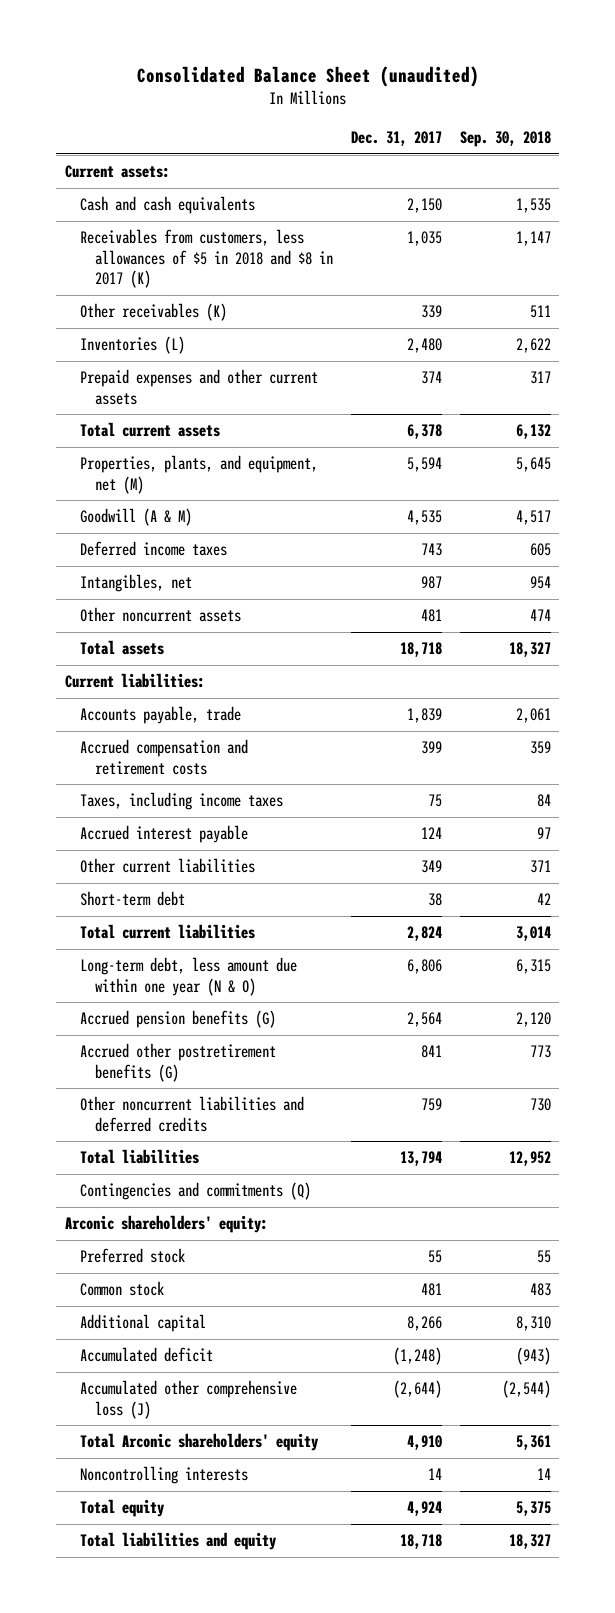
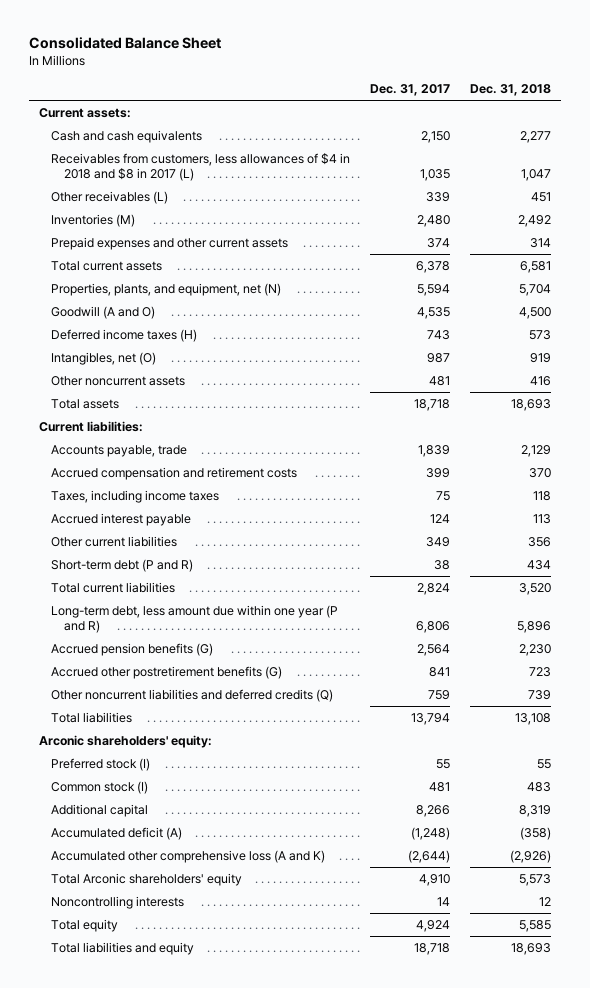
[136,65,479,87] Consolidated Balance Sheet (unaudited) -> [28,37,221,50] Consolidated Balance Sheet
[459,130,551,147] Sep. 30, 2018 -> none
none -> [470,84,552,97] Dec. 31, 2018
[80,229,334,288] Receivables from customers, less allowances of $5 in 2018 and $8 in 2017 (K) -> [51,152,351,182] Receivables from customers, less allowances of $4 in 2018 and $8 in 2017 (L)
[80,303,228,322] Other receivables (K) -> [51,190,169,204] Other receivables (L)
[80,336,186,355] Inventories (L) -> [51,213,136,227] Inventories (M)
[80,455,319,494] Properties, plants, and equipment, net (M) -> [51,282,282,296] Properties, plants, and equipment, net (N)
[80,508,193,527] Goodwill (A & M) -> [51,305,156,319] Goodwill (A and O)
[80,541,228,557] Deferred income taxes -> [51,328,198,342] Deferred income taxes (H)
[80,574,193,593] Intangibles, net -> [51,351,157,365] Intangibles, net (O)
[80,891,186,907] Short-term debt -> [51,558,194,572] Short-term debt (P and R)
[80,957,298,996] Long-term debt, less amount due within one year (N & O) -> [51,604,339,634] Long-term debt, less amount due within one year (P and R)
[80,1096,305,1132] Other noncurrent liabilities and deferred credits -> [51,688,334,702] Other noncurrent liabilities and deferred credits (Q)
[80,1182,312,1201] Contingencies and commitments (Q) -> none
[80,1248,186,1264] Preferred stock -> [51,757,151,771] Preferred stock (I)
[80,1281,165,1297] Common stock -> [51,780,149,794] Common stock (I)
[80,1347,214,1363] Accumulated deficit -> [51,826,183,840] Accumulated deficit (A)
[80,1380,298,1419] Accumulated other comprehensive loss (J) -> [51,849,326,863] Accumulated other comprehensive loss (A and K)

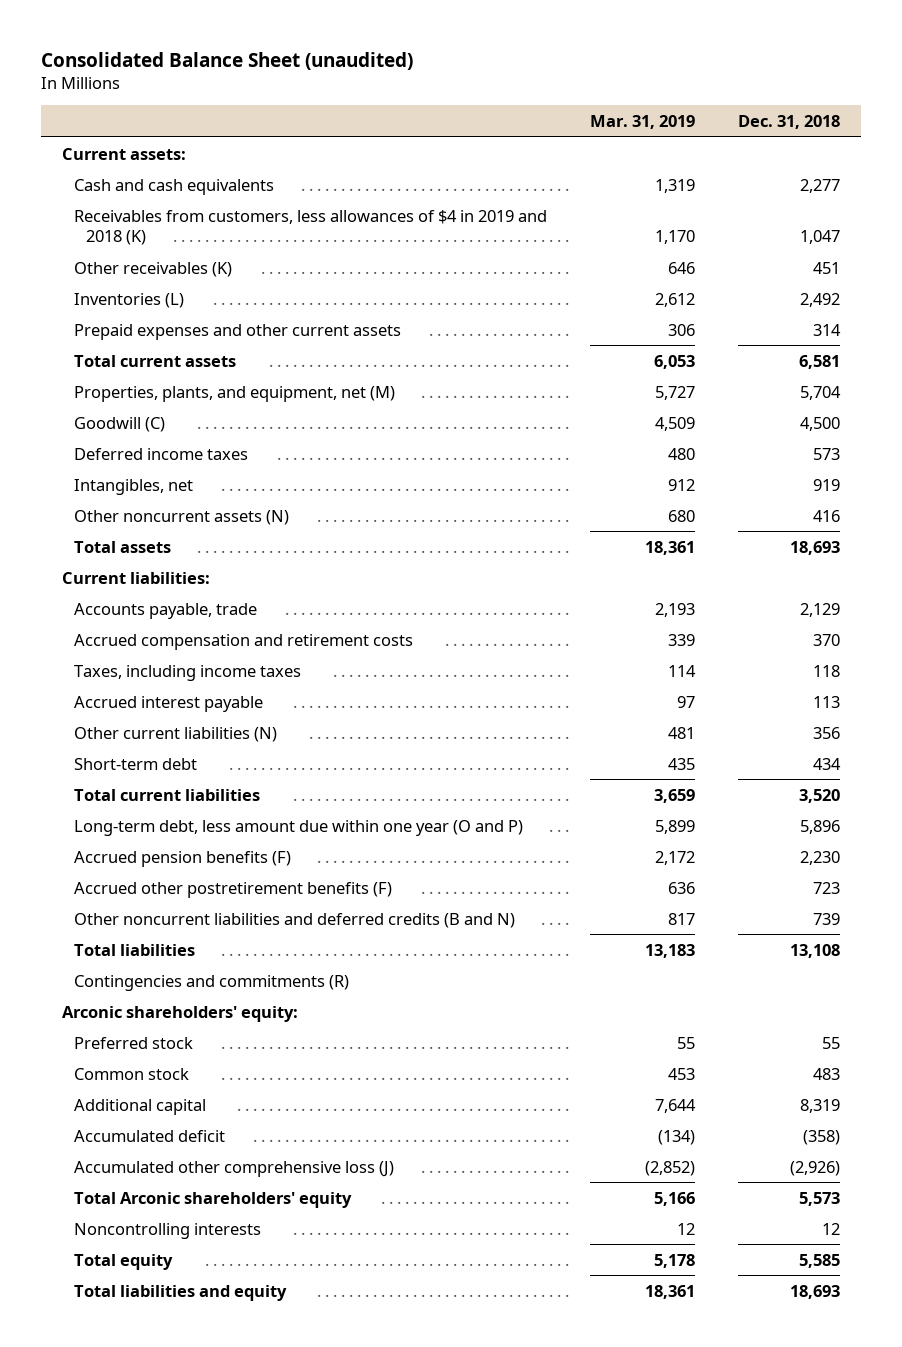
[28,37,221,50] Consolidated Balance Sheet -> [40,51,413,70] Consolidated Balance Sheet (unaudited)
[370,84,451,97] Dec. 31, 2017 -> none
none -> [589,115,695,130] Mar. 31, 2019
[51,152,351,182] Receivables from customers, less allowances of $4 in 2018 and $8 in 2017 (L) -> [74,209,548,245] Receivables from customers, less allowances of $4 in 2019 and 2018 (K)
[51,190,169,204] Other receivables (L) -> [74,261,233,277] Other receivables (K)
[51,213,136,227] Inventories (M) -> [74,292,185,308] Inventories (L)
[51,282,282,296] Properties, plants, and equipment, net (N) -> [74,385,396,402] Properties, plants, and equipment, net (M)
[51,305,156,319] Goodwill (A and O) -> [74,416,166,432] Goodwill (C)
[51,328,198,342] Deferred income taxes (H) -> [74,447,249,460] Deferred income taxes
[51,351,157,365] Intangibles, net (O) -> [74,478,194,495] Intangibles, net
[51,375,186,386] Other noncurrent assets -> [74,509,290,525] Other noncurrent assets (N)
[51,535,178,547] Other current liabilities -> [74,726,278,742] Other current liabilities (N)
[51,558,194,572] Short-term debt (P and R) -> [74,757,198,770] Short-term debt
[51,604,339,634] Long-term debt, less amount due within one year (P and R) -> [74,819,524,836] Long-term debt, less amount due within one year (O and P)
[51,642,214,656] Accrued pension benefits (G) -> [74,850,292,867] Accrued pension benefits (F)
[51,665,283,679] Accrued other postretirement benefits (G) -> [74,881,393,898] Accrued other postretirement benefits (F)
[51,688,334,702] Other noncurrent liabilities and deferred credits (Q) -> [74,912,516,928] Other noncurrent liabilities and deferred credits (B and N)
none -> [74,974,350,991] Contingencies and commitments (R)
[51,757,151,771] Preferred stock (I) -> [74,1036,194,1049] Preferred stock
[51,780,149,794] Common stock (I) -> [74,1067,190,1080] Common stock
[51,826,183,840] Accumulated deficit (A) -> [74,1129,226,1142] Accumulated deficit
[51,849,326,863] Accumulated other comprehensive loss (A and K) -> [74,1160,395,1177] Accumulated other comprehensive loss (J)

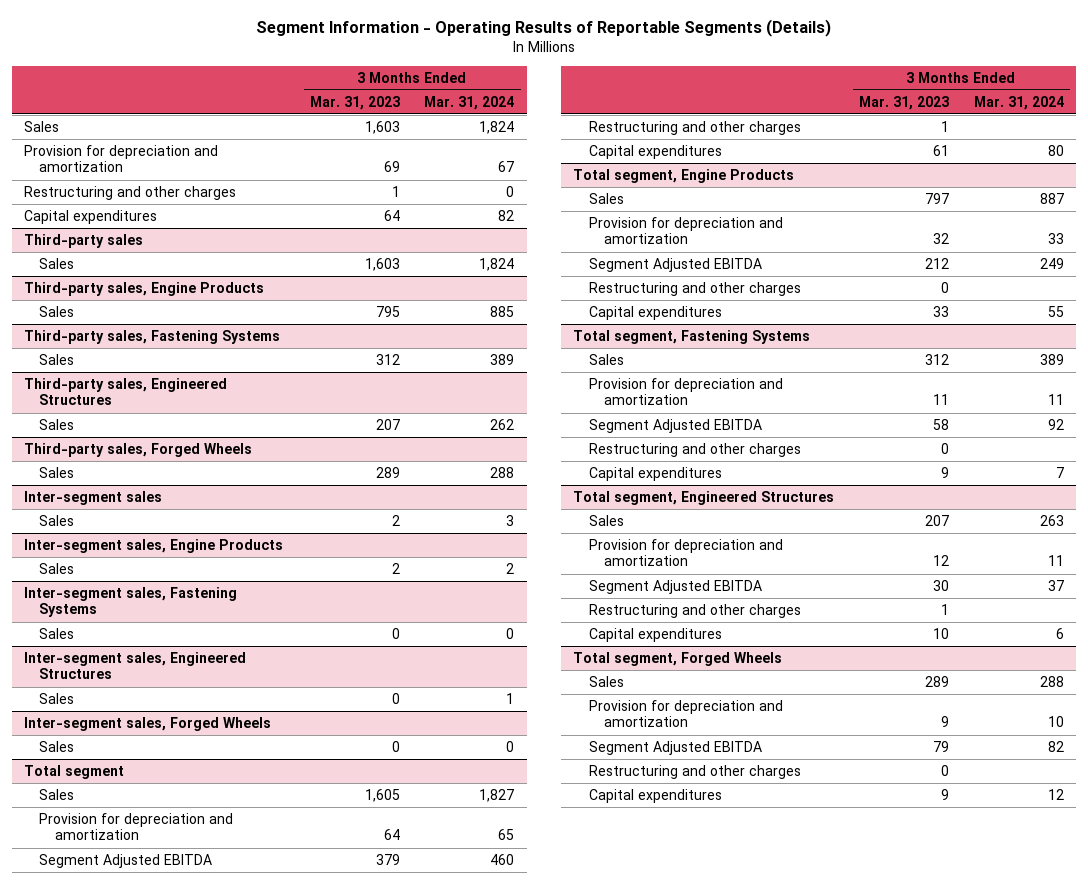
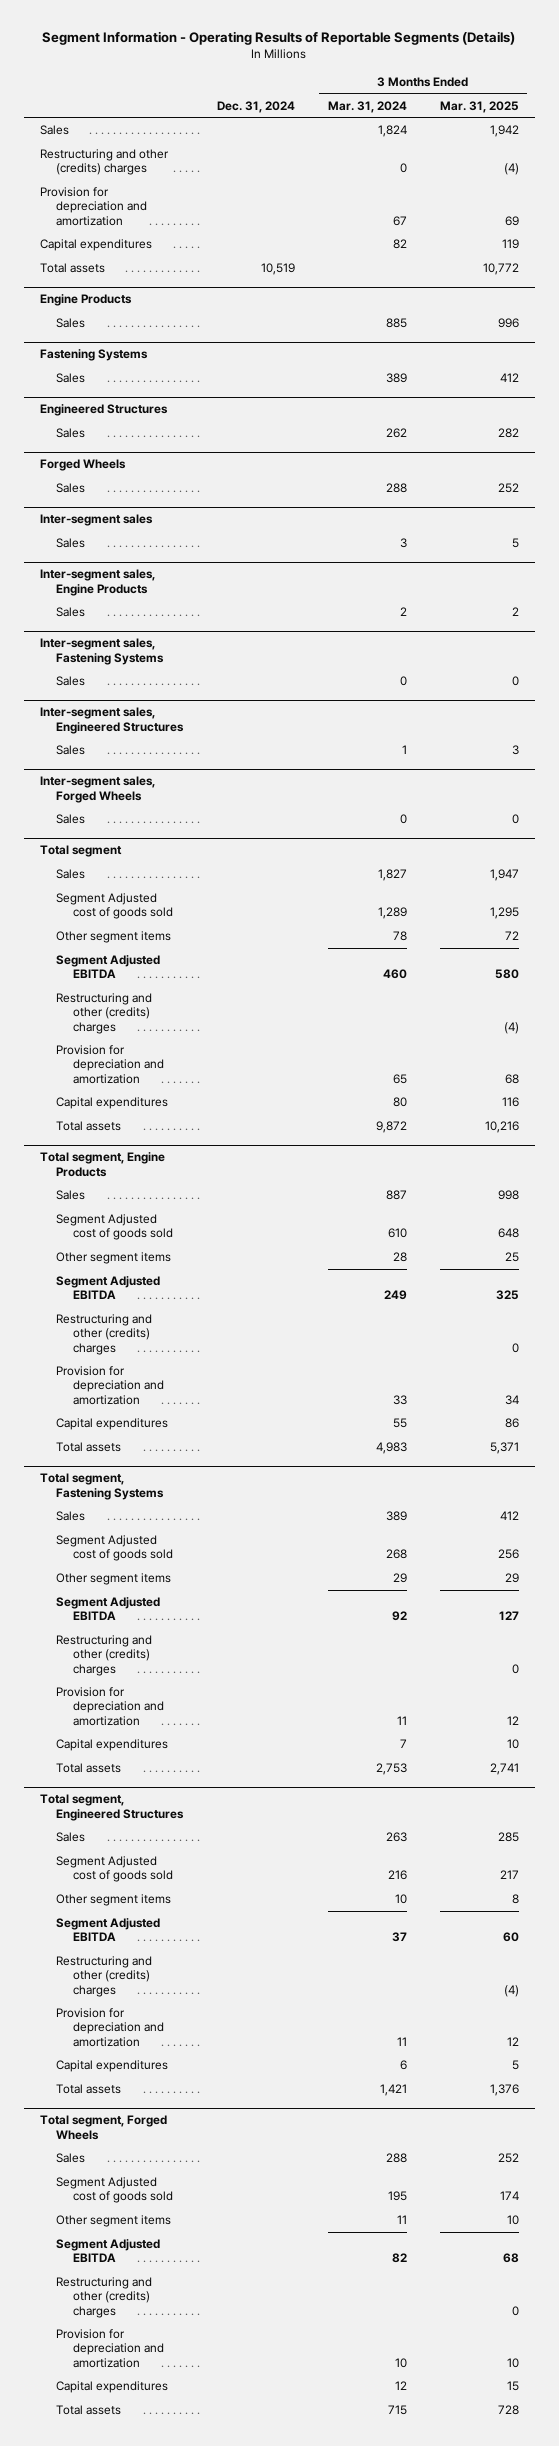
[309,95,400,110] Mar. 31, 2023 -> none
none -> [216,100,295,113] Dec. 31, 2024
none -> [439,100,519,113] Mar. 31, 2025
none -> [40,149,170,176] Restructuring and other (credits) charges
[24,185,237,200] Restructuring and other charges -> none
[24,233,144,248] Third-party sales -> none
[39,257,75,269] Sales -> none
[24,281,265,296] Third-party sales, Engine Products -> none
none -> [40,263,106,274] Total assets
none -> [40,294,133,307] Engine Products
[24,329,281,344] Third-party sales, Fastening Systems -> none
none -> [40,349,149,362] Fastening Systems
[24,377,228,406] Third-party sales, Engineered Structures -> none
none -> [40,404,169,417] Engineered Structures
[24,442,253,457] Third-party sales, Forged Wheels -> none
none -> [40,459,127,472] Forged Wheels
none -> [56,893,173,920] Segment Adjusted cost of goods sold
none -> [56,931,172,944] Other segment items
[588,120,801,135] Restructuring and other charges -> [56,993,153,1034] Restructuring and other (credits) charges
[39,812,234,841] Provision for depreciation and amortization -> [56,1045,164,1084] Provision for depreciation and amortization
none -> [56,1121,122,1132] Total assets
none -> [56,1214,173,1241] Segment Adjusted cost of goods sold
none -> [56,1252,172,1265] Other segment items
[588,281,801,296] Restructuring and other charges -> [56,1314,153,1355] Restructuring and other (credits) charges
[588,216,783,245] Provision for depreciation and amortization -> [56,1366,164,1405] Provision for depreciation and amortization
none -> [56,1442,122,1453] Total assets
none -> [56,1535,173,1562] Segment Adjusted cost of goods sold
none -> [56,1573,172,1586] Other segment items
[588,442,801,457] Restructuring and other charges -> [56,1635,153,1676] Restructuring and other (credits) charges
[588,377,783,406] Provision for depreciation and amortization -> [56,1687,164,1726] Provision for depreciation and amortization
none -> [56,1763,122,1774] Total assets
none -> [56,1856,173,1883] Segment Adjusted cost of goods sold
none -> [56,1894,172,1907] Other segment items
[588,603,801,618] Restructuring and other charges -> [56,1956,153,1997] Restructuring and other (credits) charges
[588,538,783,567] Provision for depreciation and amortization -> [56,2008,164,2047] Provision for depreciation and amortization
none -> [56,2084,122,2095] Total assets
none -> [56,2177,173,2204] Segment Adjusted cost of goods sold
none -> [56,2215,172,2228] Other segment items
[588,764,801,779] Restructuring and other charges -> [56,2277,153,2318] Restructuring and other (credits) charges
[588,699,783,728] Provision for depreciation and amortization -> [56,2329,164,2368] Provision for depreciation and amortization
none -> [56,2405,122,2416] Total assets

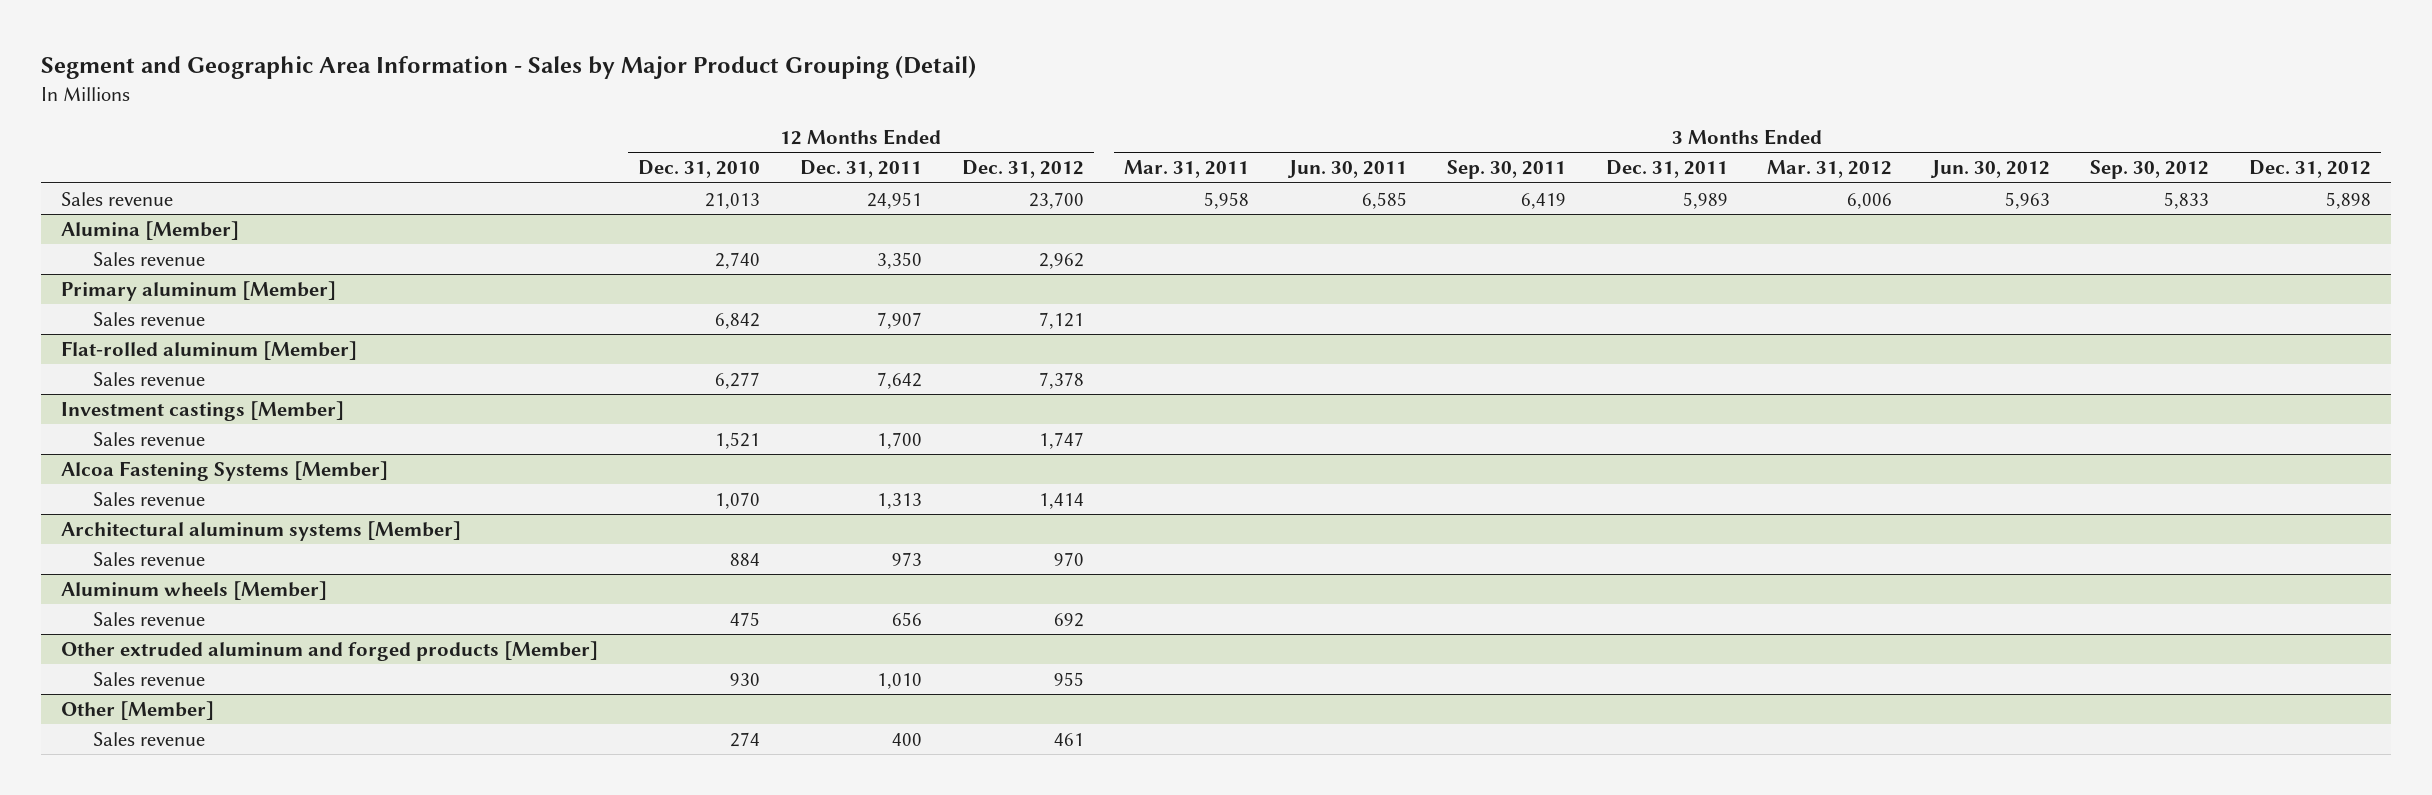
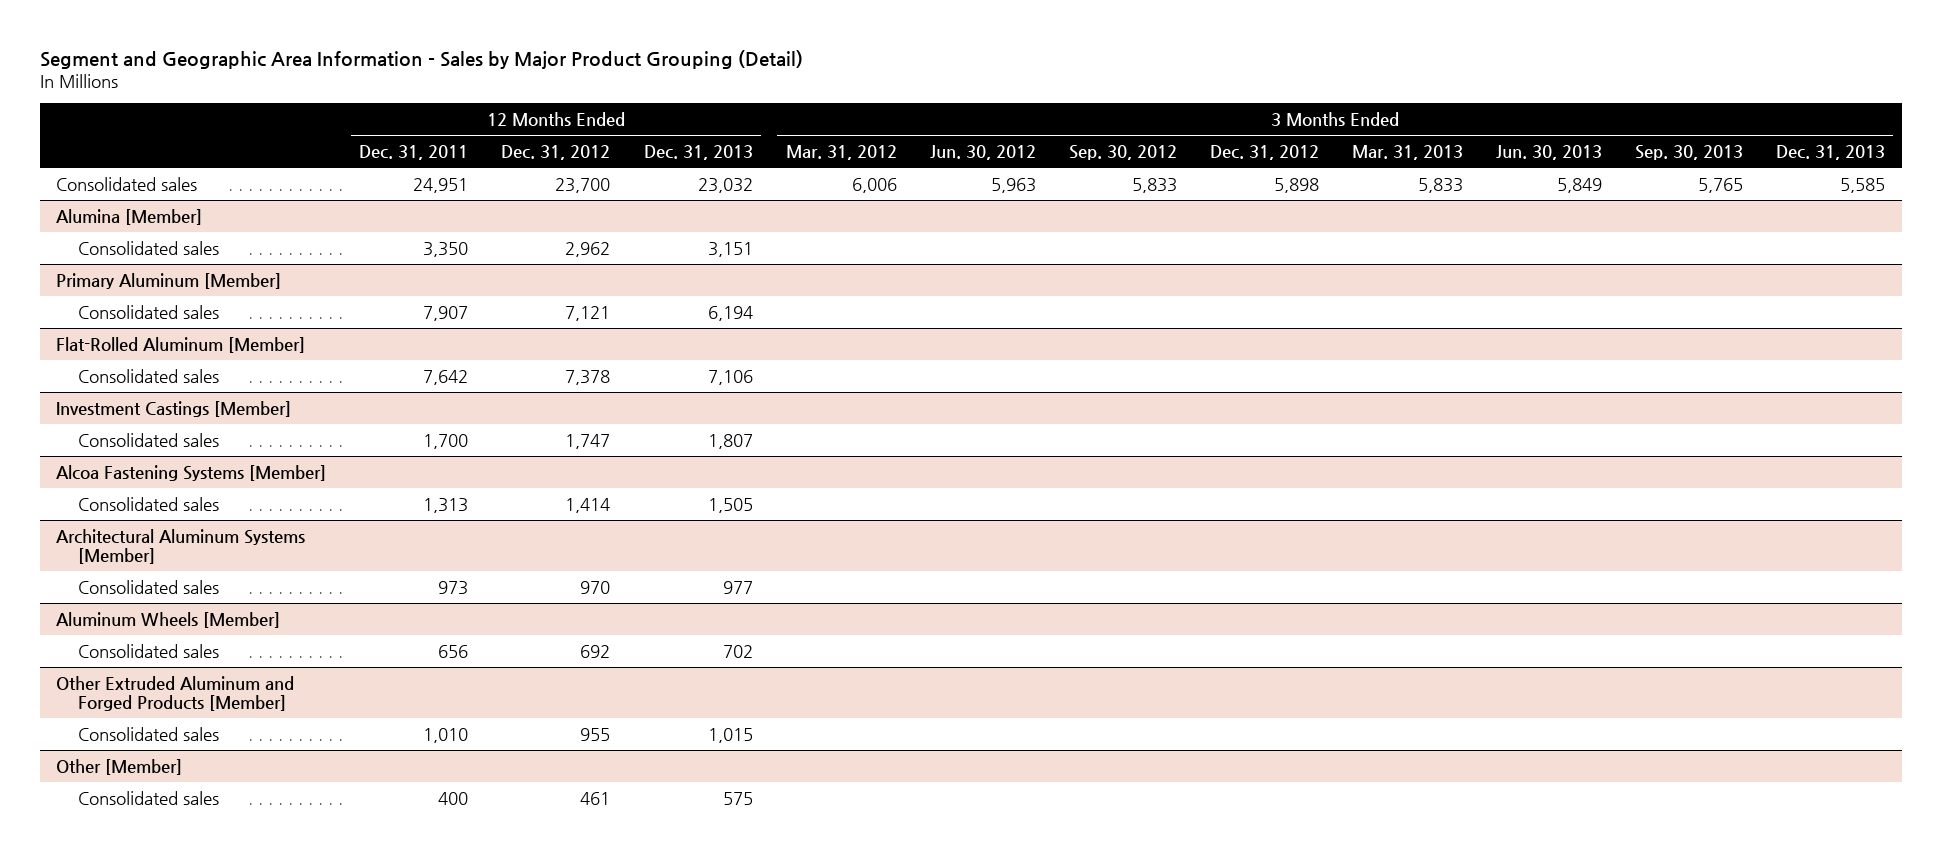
[637,160,760,179] Dec. 31, 2010 -> none
[1123,160,1249,179] Mar. 31, 2011 -> none
[1286,160,1407,179] Jun. 30, 2011 -> none
[1446,160,1566,180] Sep. 30, 2011 -> none
[1605,160,1728,179] Dec. 31, 2011 -> none
none -> [643,144,753,160] Dec. 31, 2013
none -> [1351,144,1463,160] Mar. 31, 2013
none -> [1495,144,1602,160] Jun. 30, 2013
none -> [1635,144,1744,160] Sep. 30, 2013
none -> [1776,144,1886,160] Dec. 31, 2013
[61,191,174,206] Sales revenue -> [56,176,198,191] Consolidated sales
[93,251,206,266] Sales revenue -> [78,240,220,255] Consolidated sales
[61,280,337,301] Primary aluminum [Member] -> [56,272,282,289] Primary Aluminum [Member]
[93,311,206,326] Sales revenue -> [78,304,220,319] Consolidated sales
[61,340,358,360] Flat-rolled aluminum [Member] -> [56,336,306,353] Flat-Rolled Aluminum [Member]
[93,371,206,386] Sales revenue -> [78,368,220,383] Consolidated sales
[61,400,345,421] Investment castings [Member] -> [56,400,292,417] Investment Castings [Member]
[93,431,206,446] Sales revenue -> [78,432,220,447] Consolidated sales
[93,491,206,506] Sales revenue -> [78,496,220,511] Consolidated sales
[61,520,462,541] Architectural aluminum systems [Member] -> [56,528,306,565] Architectural Aluminum Systems [Member]
[93,551,206,566] Sales revenue -> [78,579,220,594] Consolidated sales
[61,580,328,600] Aluminum wheels [Member] -> [56,611,281,628] Aluminum Wheels [Member]
[93,611,206,626] Sales revenue -> [78,643,220,658] Consolidated sales
[61,640,599,661] Other extruded aluminum and forged products [Member] -> [56,675,295,712] Other Extruded Aluminum and Forged Products [Member]
[93,671,206,686] Sales revenue -> [78,726,220,741] Consolidated sales
[93,731,206,746] Sales revenue -> [78,790,220,805] Consolidated sales

